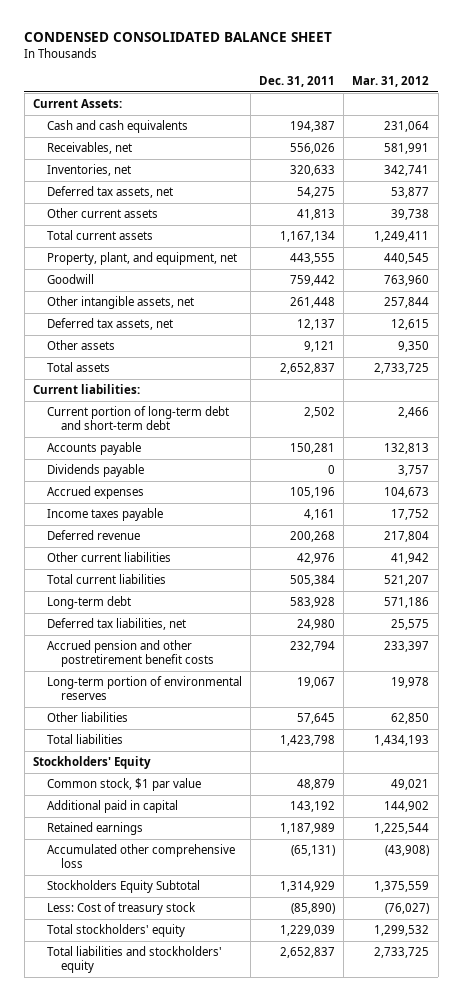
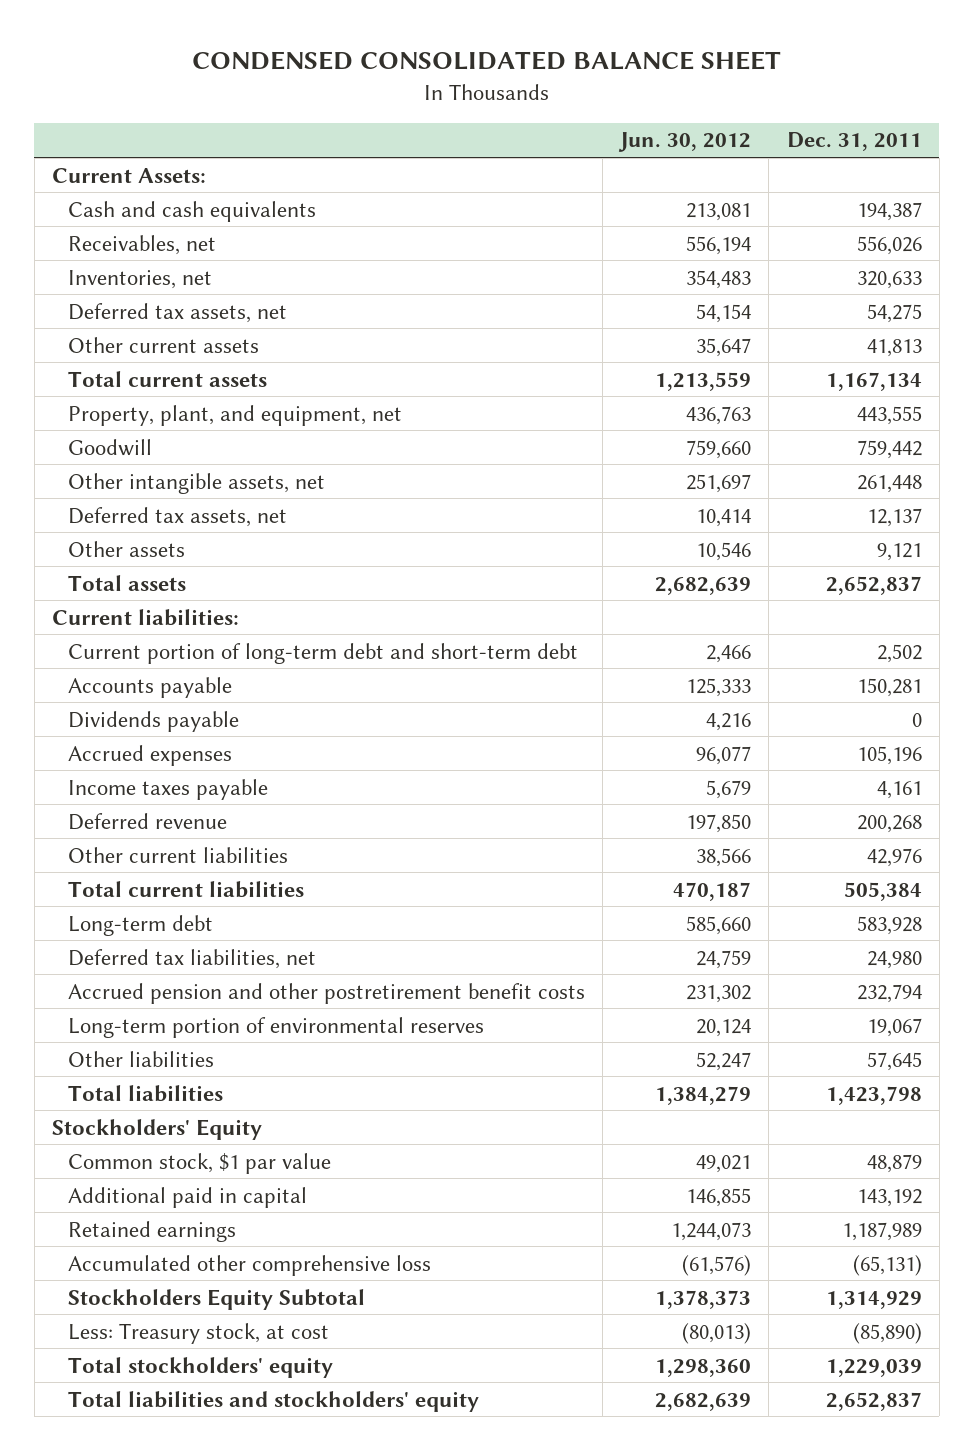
[352,76,430,88] Mar. 31, 2012 -> none
none -> [618,132,752,153] Jun. 30, 2012
[46,902,196,916] Less: Cost of treasury stock -> [67,1322,329,1344] Less: Treasury stock, at cost

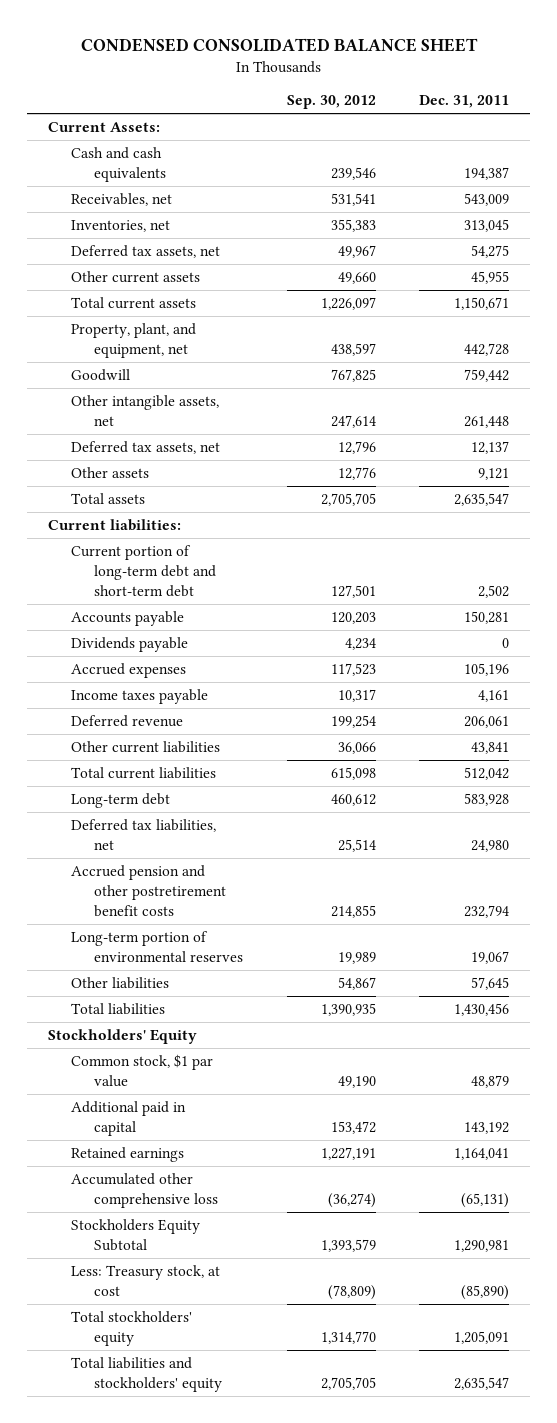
[618,132,752,153] Jun. 30, 2012 -> none
none -> [286,95,376,110] Sep. 30, 2012
[856,235,922,255] 556,026 -> [463,193,509,207] 543,009
[856,270,922,289] 320,633 -> [463,219,509,233] 313,045
[866,338,922,357] 41,813 -> [470,271,509,285] 45,955
[825,371,922,391] 1,167,134 -> [453,297,509,311] 1,150,671
[856,405,922,425] 443,555 -> [463,343,509,357] 442,728
[825,575,922,595] 2,652,837 -> [453,493,509,507] 2,635,547
[856,814,922,833] 200,268 -> [463,716,509,729] 206,061
[866,847,922,867] 42,976 -> [470,742,509,755] 43,841
[843,881,922,901] 505,384 -> [463,767,509,781] 512,042
[825,1085,922,1105] 1,423,798 -> [453,1003,509,1017] 1,430,456
[841,1221,922,1241] 1,187,989 -> [453,1148,509,1161] 1,164,041
[825,1290,922,1309] 1,314,929 -> [453,1240,509,1253] 1,290,981
[825,1358,922,1377] 1,229,039 -> [453,1331,509,1345] 1,205,091
[825,1391,922,1411] 2,652,837 -> [453,1377,509,1391] 2,635,547

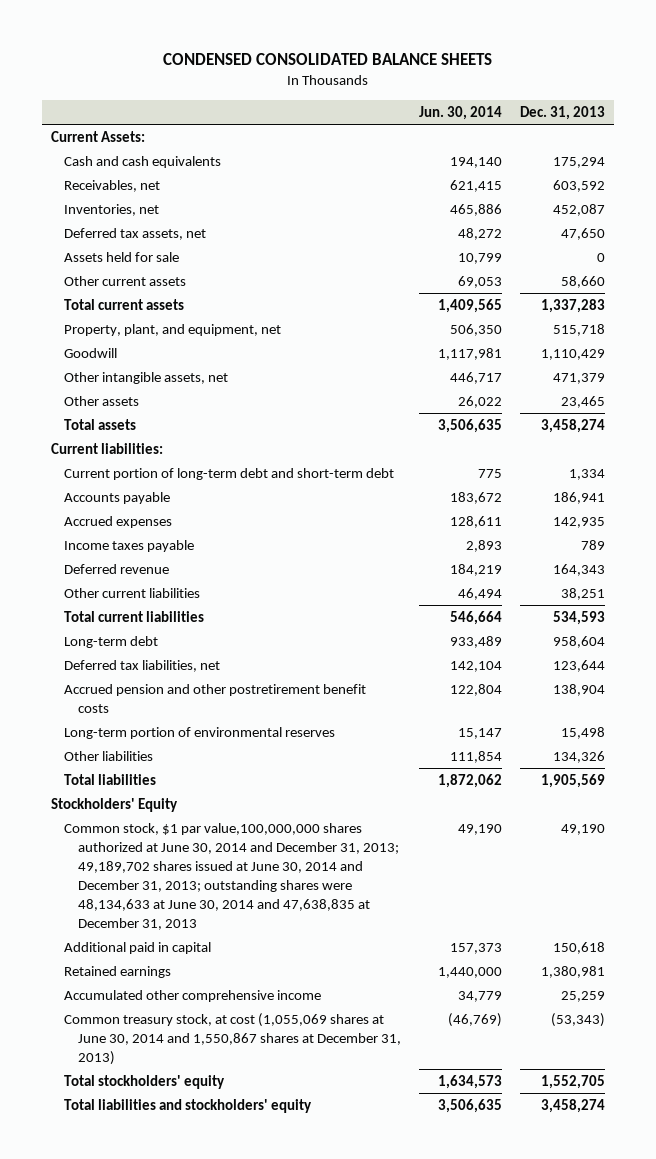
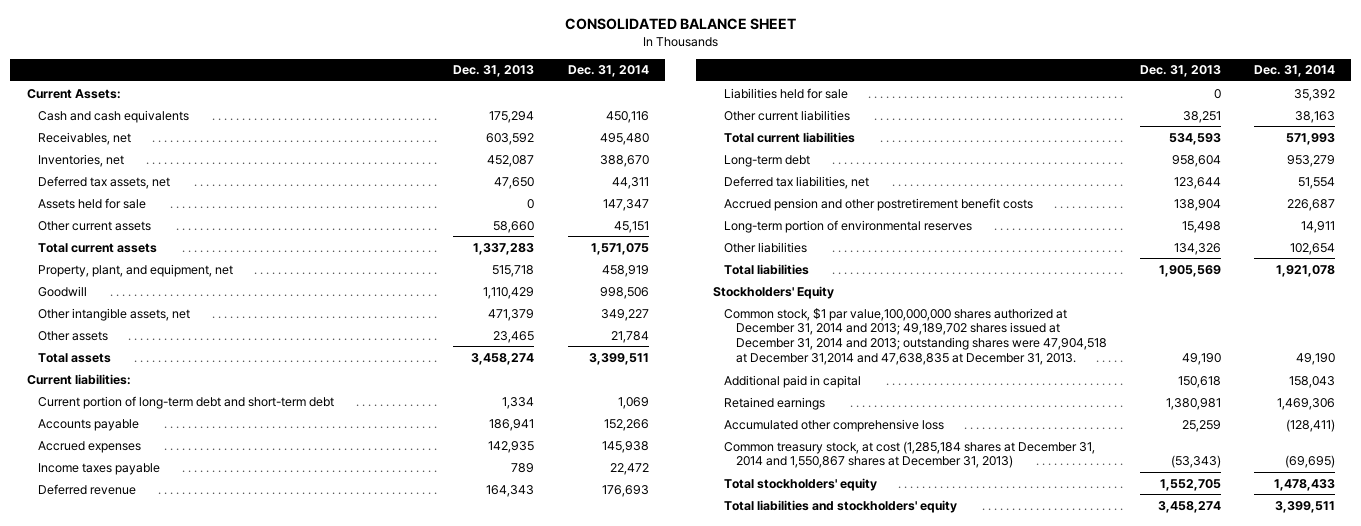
[162,52,492,65] CONDENSED CONSOLIDATED BALANCE SHEETS -> [564,18,796,31] CONSOLIDATED BALANCE SHEET
[419,105,503,120] Jun. 30, 2014 -> none
none -> [567,65,649,78] Dec. 31, 2014
none -> [724,87,849,99] Liabilities held for sale
[64,822,400,931] Common stock, $1 par value,100,000,000 shares authorized at June 30, 2014 and December 31, 2013; 49,189,702 shares issued at June 30, 2014 and December 31, 2013; outstanding shares were 48,134,633 at June 30, 2014 and 47,638,835 at December 31, 2013 -> [724,307,1107,366] Common stock, $1 par value,100,000,000 shares authorized at December 31, 2014 and 2013; 49,189,702 shares issued at December 31, 2014 and 2013; outstanding shares were 47,904,518 at December 31,2014 and 47,638,835 at December 31, 2013.
[64,989,322,1002] Accumulated other comprehensive income -> [724,418,945,432] Accumulated other comprehensive loss
[64,1012,402,1066] Common treasury stock, at cost (1,055,069 shares at June 30, 2014 and 1,550,867 shares at December 31, 2013) -> [724,440,1096,469] Common treasury stock, at cost (1,285,184 shares at December 31, 2014 and 1,550,867 shares at December 31, 2013)

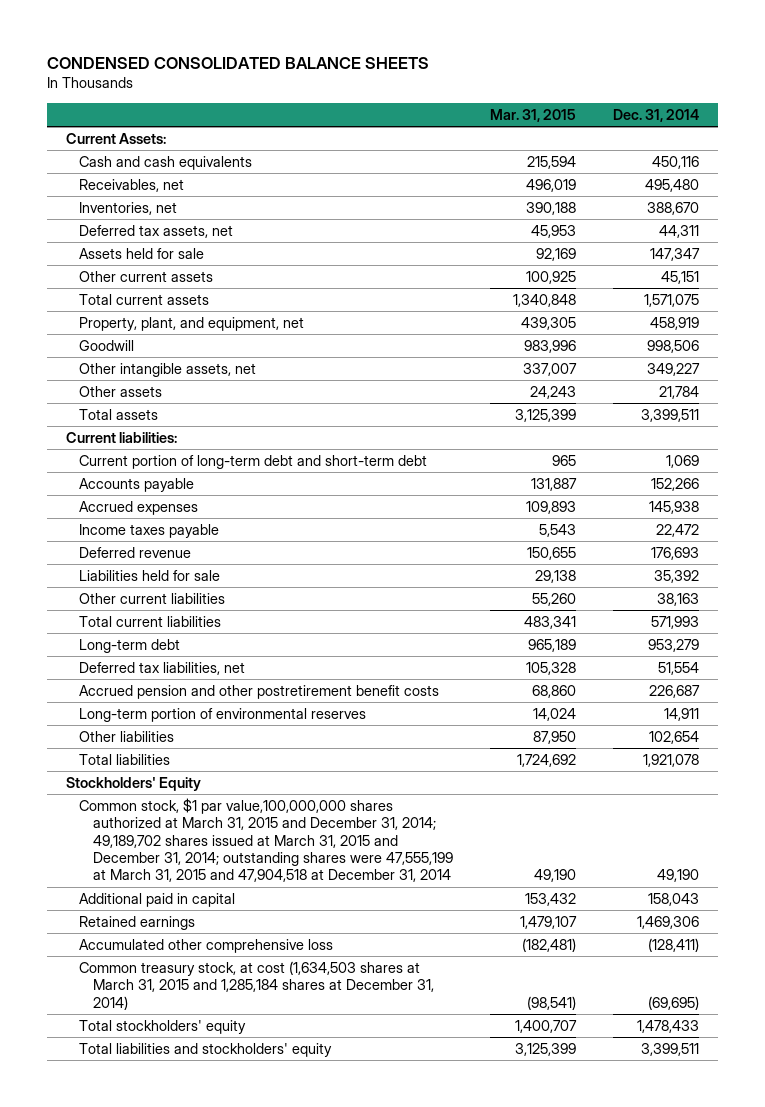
[564,18,796,31] CONSOLIDATED BALANCE SHEET -> [46,57,429,70] CONDENSED CONSOLIDATED BALANCE SHEETS
[453,65,535,78] Dec. 31, 2013 -> none
none -> [489,108,576,122] Mar. 31, 2015
[724,307,1107,366] Common stock, $1 par value,100,000,000 shares authorized at December 31, 2014 and 2013; 49,189,702 shares issued at December 31, 2014 and 2013; outstanding shares were 47,904,518 at December 31,2014 and 47,638,835 at December 31, 2013. -> [79,797,453,883] Common stock, $1 par value,100,000,000 shares authorized at March 31, 2015 and December 31, 2014; 49,189,702 shares issued at March 31, 2015 and December 31, 2014; outstanding shares were 47,555,199 at March 31, 2015 and 47,904,518 at December 31, 2014
[724,440,1096,469] Common treasury stock, at cost (1,285,184 shares at December 31, 2014 and 1,550,867 shares at December 31, 2013) -> [79,960,434,1010] Common treasury stock, at cost (1,634,503 shares at March 31, 2015 and 1,285,184 shares at December 31, 2014)

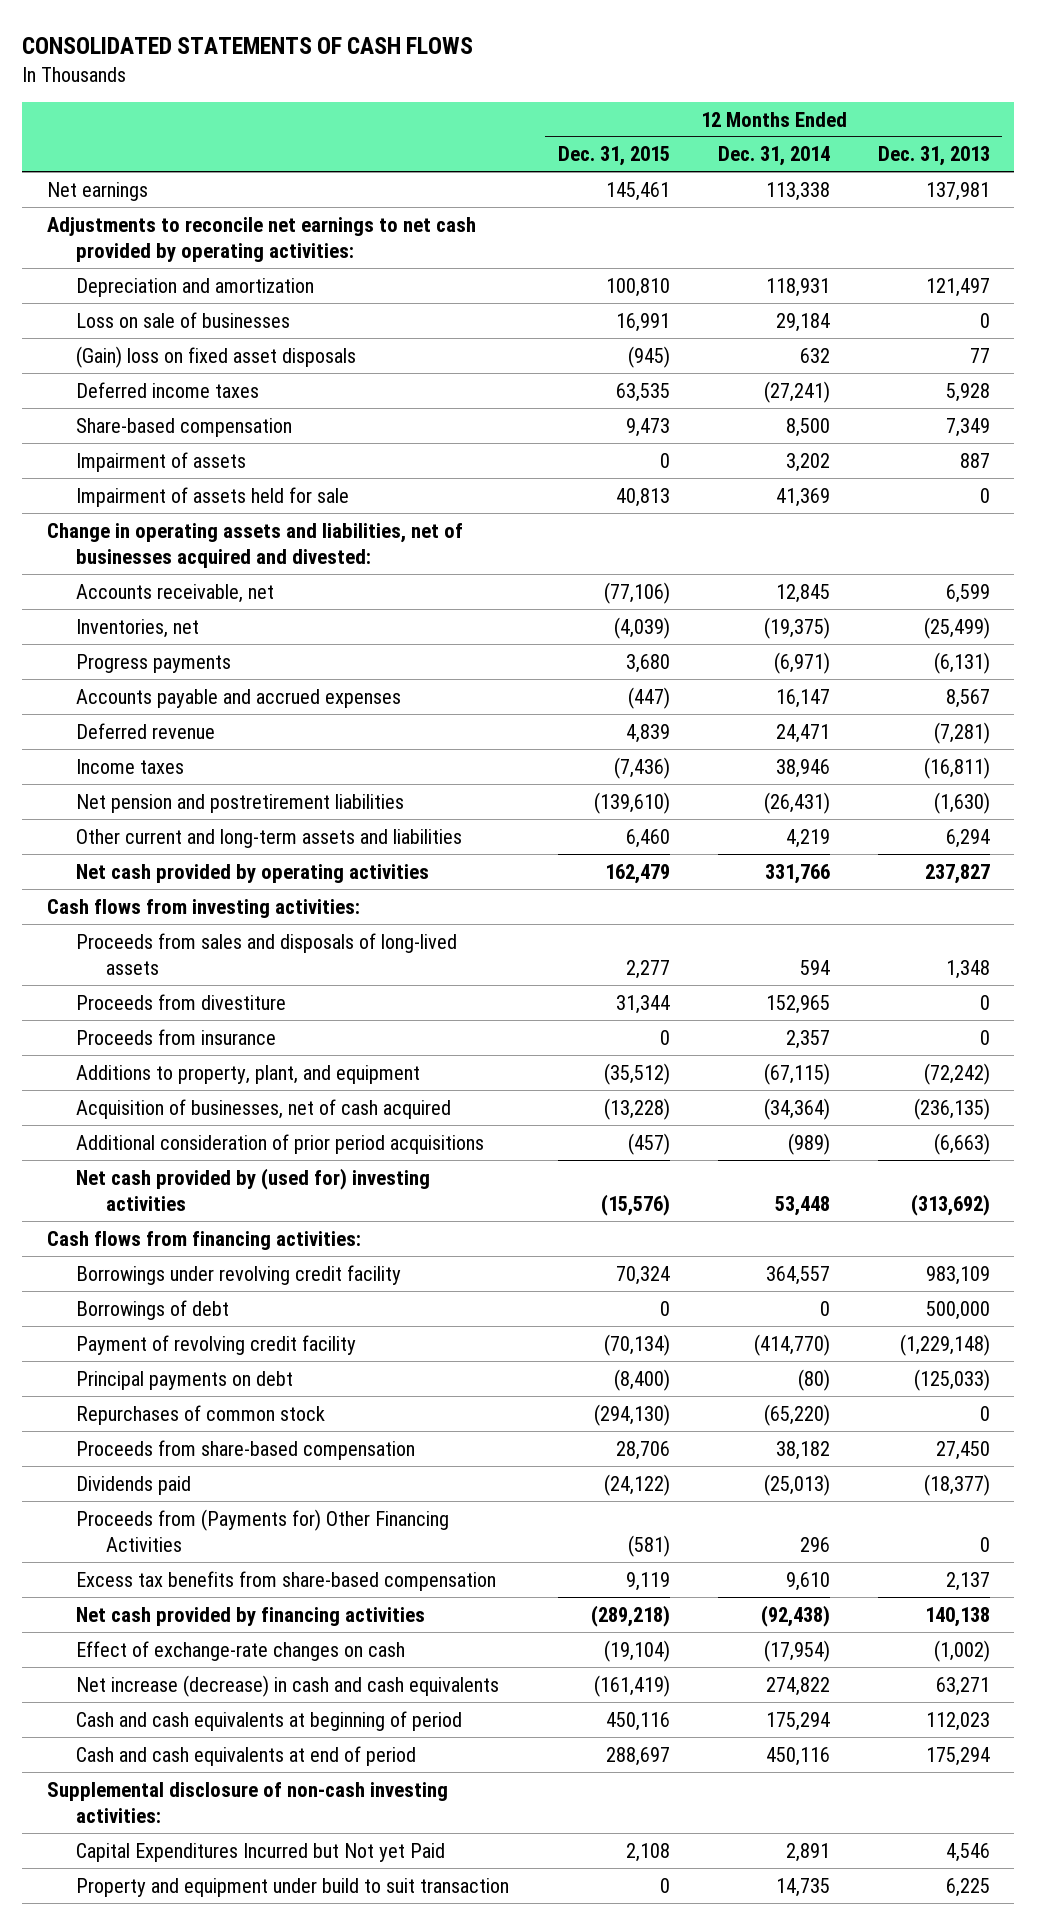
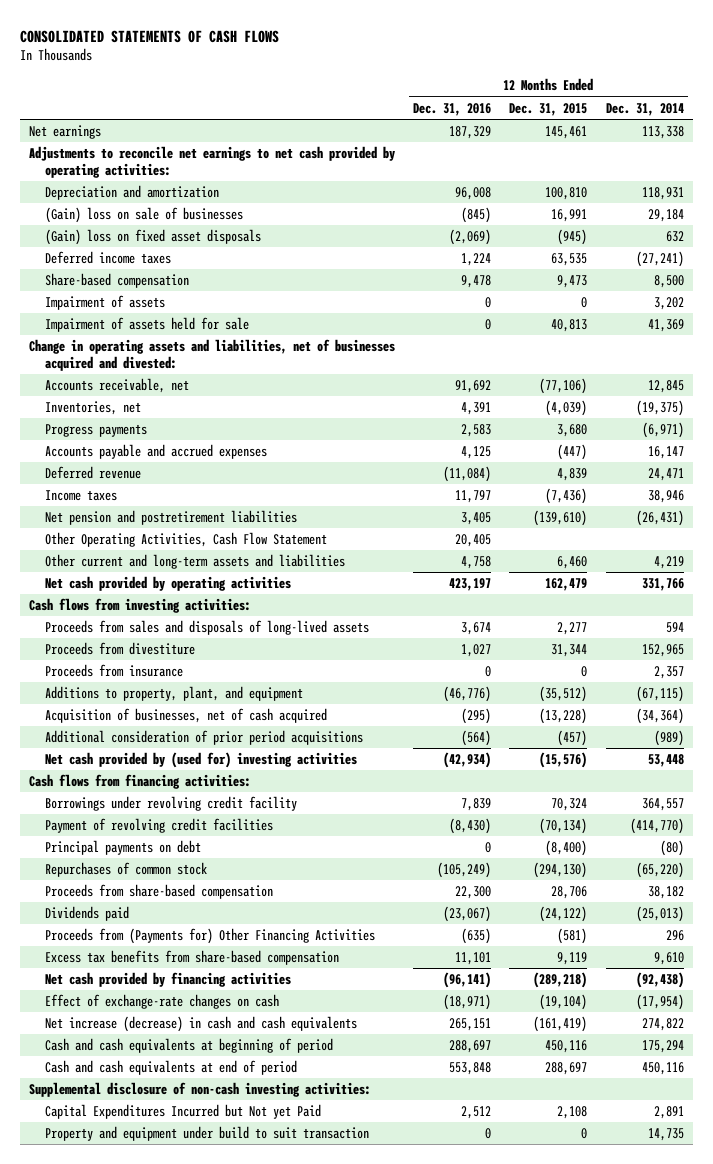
[878,146,991,167] Dec. 31, 2013 -> none
none -> [413,102,492,116] Dec. 31, 2016
[76,311,291,328] Loss on sale of businesses -> [45,207,244,224] (Gain) loss on sale of businesses
none -> [45,532,328,548] Other Operating Activities, Cash Flow Statement
[76,1299,230,1320] Borrowings of debt -> none
[76,1334,357,1355] Payment of revolving credit facility -> [45,818,274,834] Payment of revolving credit facilities

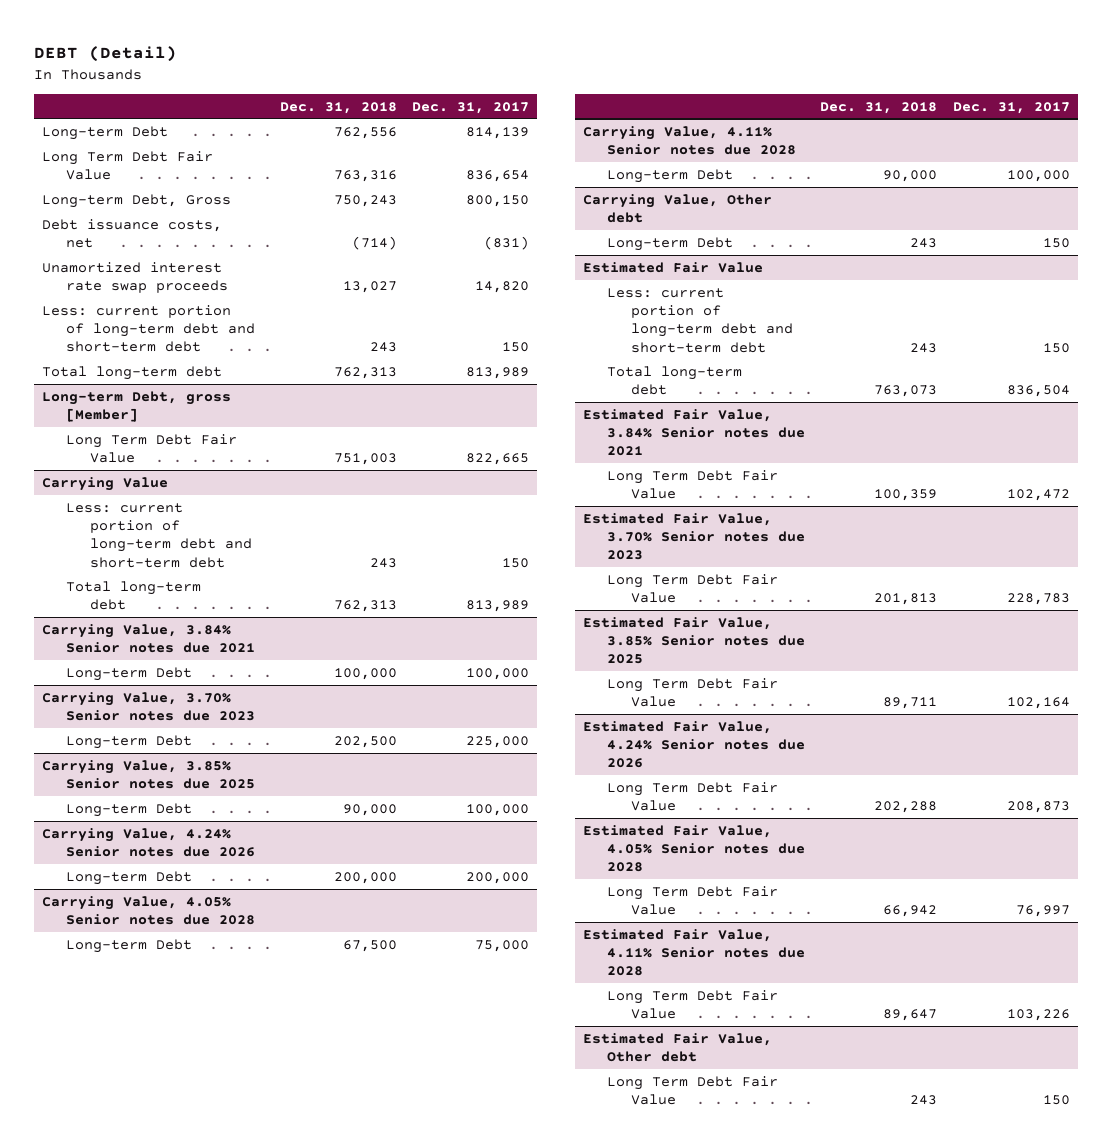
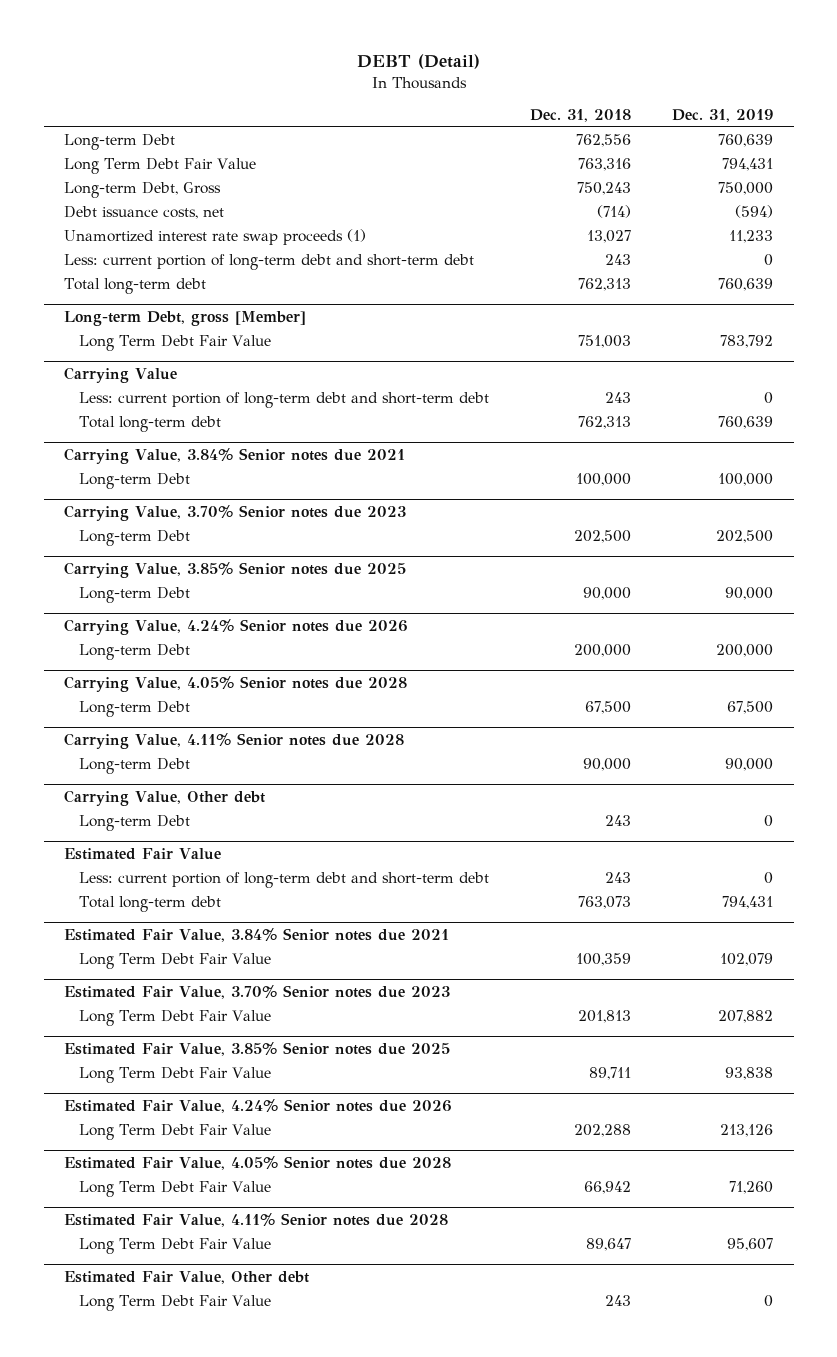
[412,101,530,114] Dec. 31, 2017 -> none
none -> [672,109,774,123] Dec. 31, 2019
[42,261,229,294] Unamortized interest rate swap proceeds -> [64,229,367,246] Unamortized interest rate swap proceeds (1)

